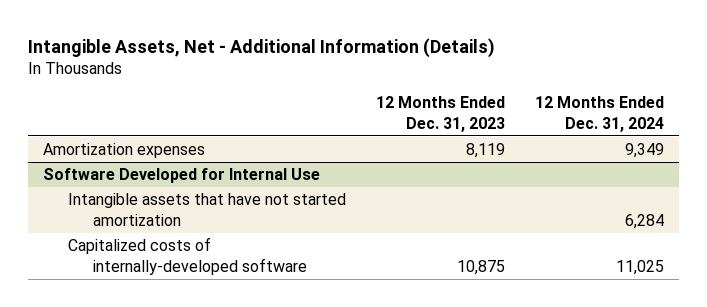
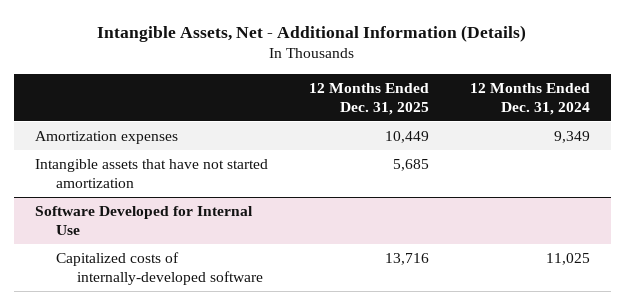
[375,96,505,132] 12 Months Ended Dec. 31, 2023 -> none
none -> [308,82,429,115] 12 Months Ended Dec. 31, 2025
none -> [34,159,268,189] Intangible assets that have not started amortization
[68,193,347,226] Intangible assets that have not started amortization -> none

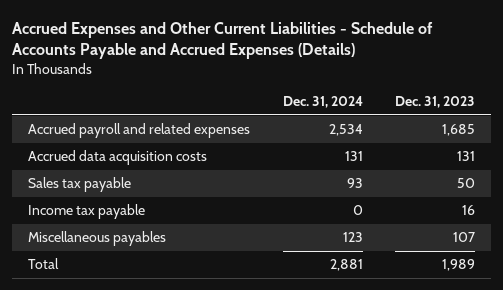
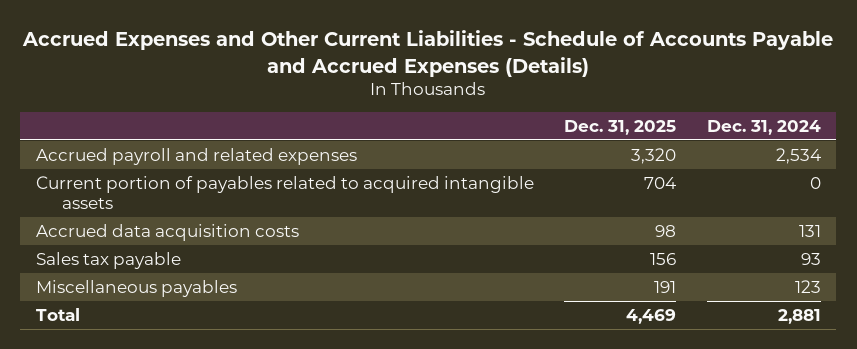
[395,96,476,109] Dec. 31, 2023 -> none
none -> [564,119,677,135] Dec. 31, 2025
none -> [35,175,534,209] Current portion of payables related to acquired intangible assets
[28,204,146,220] Income tax payable -> none

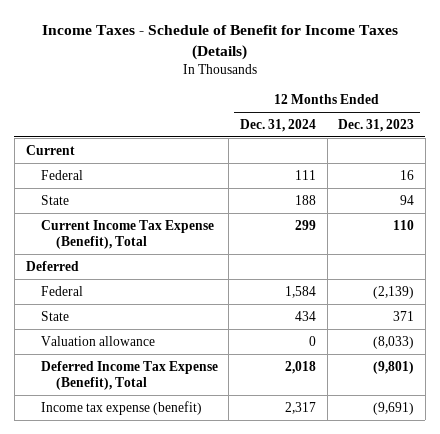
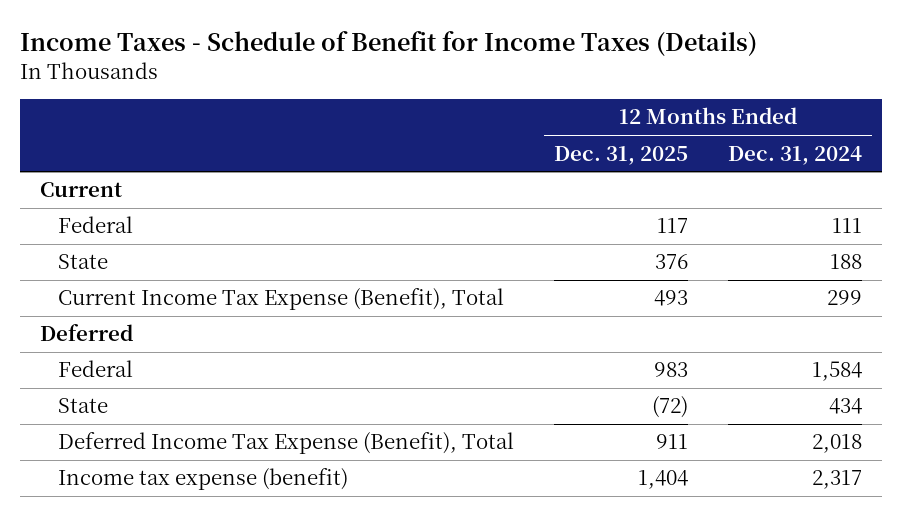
[338,118,415,132] Dec. 31, 2023 -> none
none -> [554,145,689,165] Dec. 31, 2025
[40,335,155,346] Valuation allowance -> none

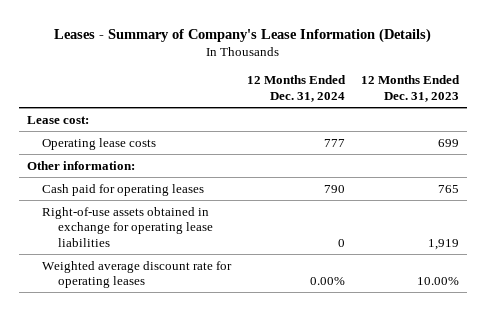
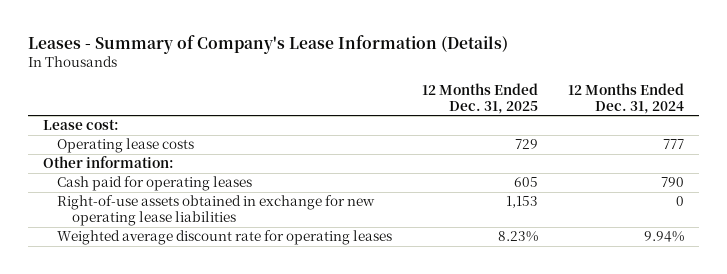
[360,75,460,102] 12 Months Ended Dec. 31, 2023 -> none
none -> [422,83,539,114] 12 Months Ended Dec. 31, 2025
[42,206,213,247] Right-of-use assets obtained in exchange for operating lease liabilities -> [57,195,376,227] Right-of-use assets obtained in exchange for new operating lease liabilities
[309,277,345,286] 0.00% -> [644,231,685,243] 9.94%

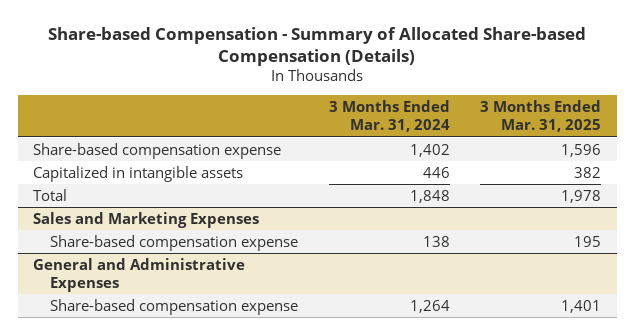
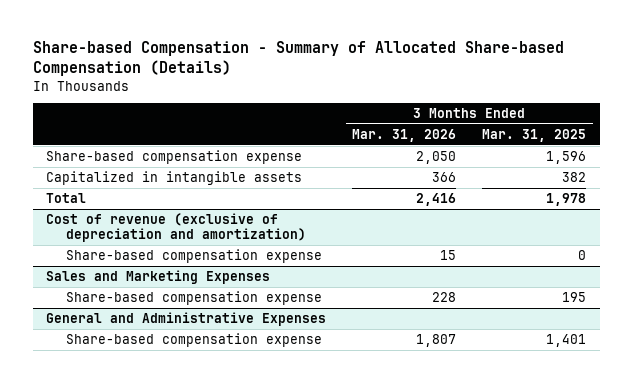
[328,99,450,133] 3 Months Ended Mar. 31, 2024 -> none
none -> [352,128,457,142] Mar. 31, 2026
none -> [46,212,306,243] Cost of revenue (exclusive of depreciation and amortization)
none -> [65,248,322,263] Share-based compensation expense

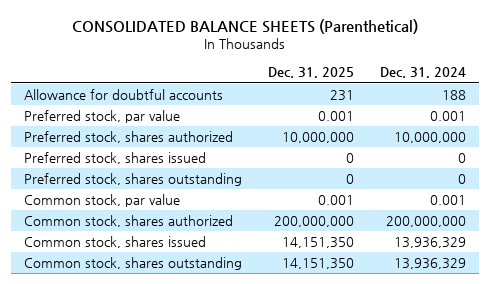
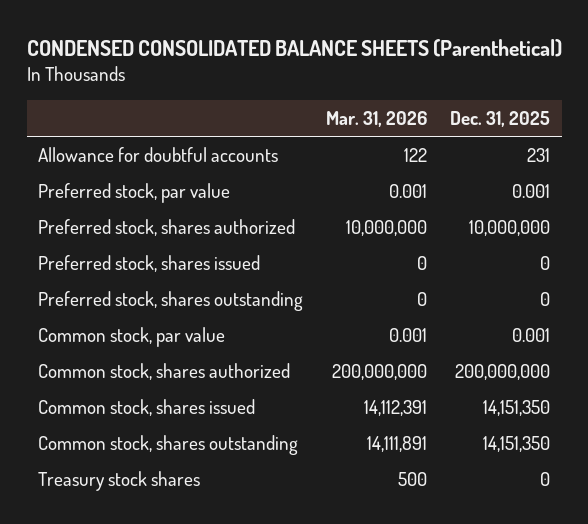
[71,18,418,34] CONSOLIDATED BALANCE SHEETS (Parenthetical) -> [26,38,562,57] CONDENSED CONSOLIDATED BALANCE SHEETS (Parenthetical)
[379,67,466,79] Dec. 31, 2024 -> none
none -> [326,111,428,128] Mar. 31, 2026
none -> [38,470,201,491] Treasury stock shares

